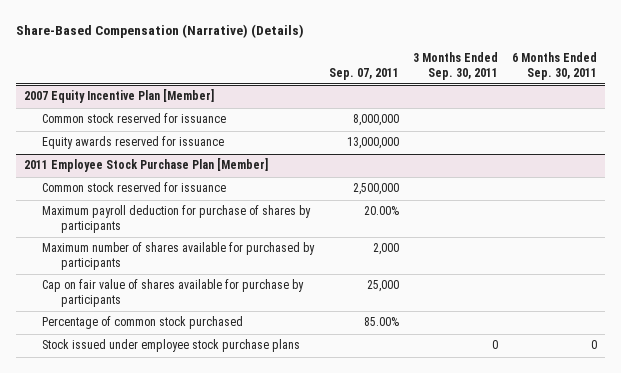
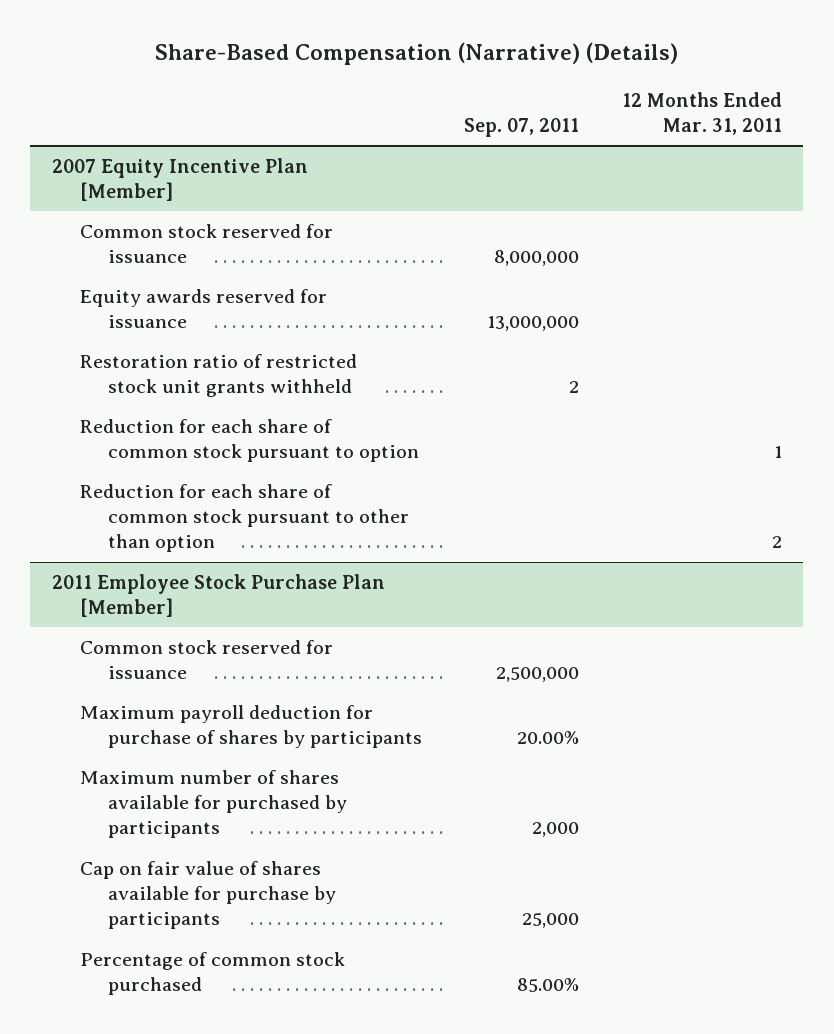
[413,52,499,80] 3 Months Ended Sep. 30, 2011 -> none
[512,52,598,80] 6 Months Ended Sep. 30, 2011 -> none
none -> [622,91,783,136] 12 Months Ended Mar. 31, 2011
none -> [79,353,357,398] Restoration ratio of restricted stock unit grants withheld
none -> [79,418,419,463] Reduction for each share of common stock pursuant to option
none -> [79,483,409,553] Reduction for each share of common stock pursuant to other than option
[42,339,301,353] Stock issued under employee stock purchase plans -> none

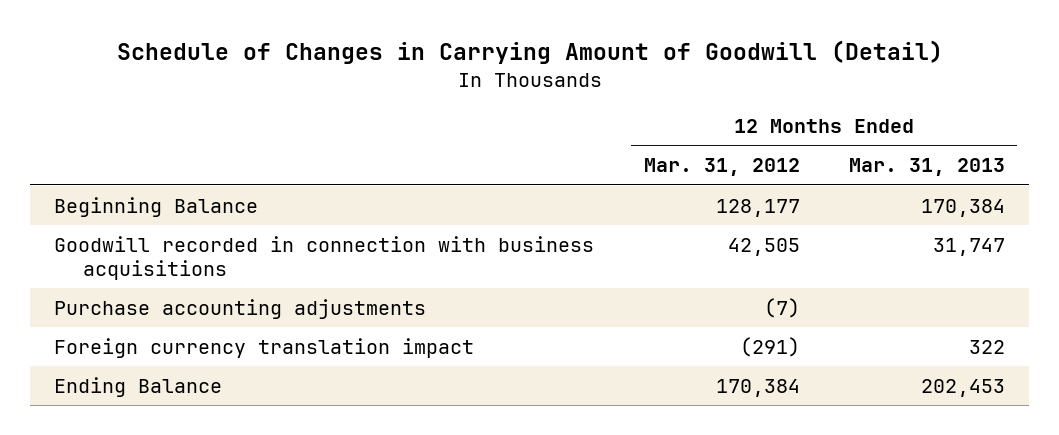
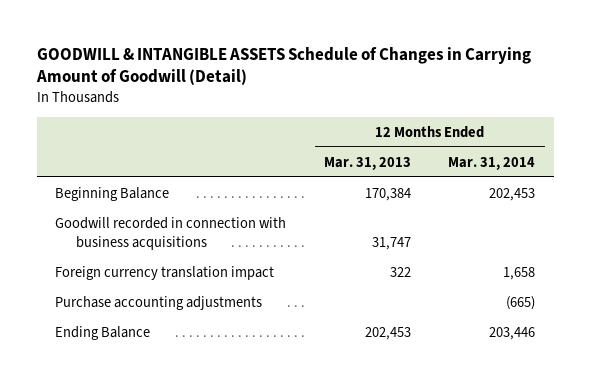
[116,40,943,65] Schedule of Changes in Carrying Amount of Goodwill (Detail) -> [35,46,531,86] GOODWILL & INTANGIBLE ASSETS Schedule of Changes in Carrying Amount of Goodwill (Detail)
[643,158,800,177] Mar. 31, 2012 -> none
none -> [448,156,536,170] Mar. 31, 2014
[54,298,427,319] Purchase accounting adjustments -> [55,295,263,310] Purchase accounting adjustments

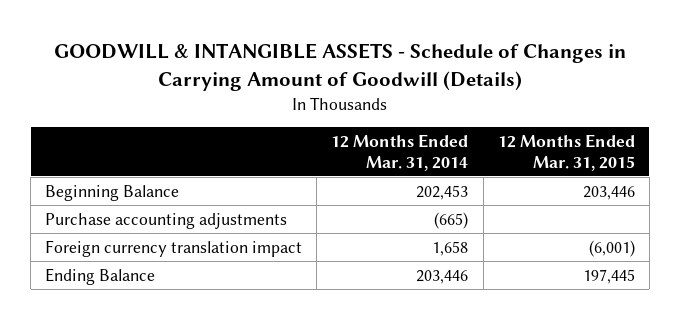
[35,46,531,86] GOODWILL & INTANGIBLE ASSETS Schedule of Changes in Carrying Amount of Goodwill (Detail) -> [53,43,626,91] GOODWILL & INTANGIBLE ASSETS - Schedule of Changes in Carrying Amount of Goodwill (Details)
[323,156,411,170] Mar. 31, 2013 -> none
none -> [497,134,635,171] 12 Months Ended Mar. 31, 2015
[55,216,287,250] Goodwill recorded in connection with business acquisitions -> none
[55,265,275,280] Foreign currency translation impact -> [45,239,303,257] Foreign currency translation impact

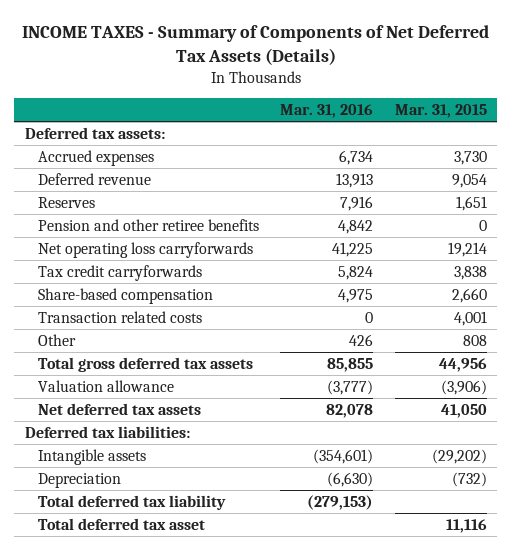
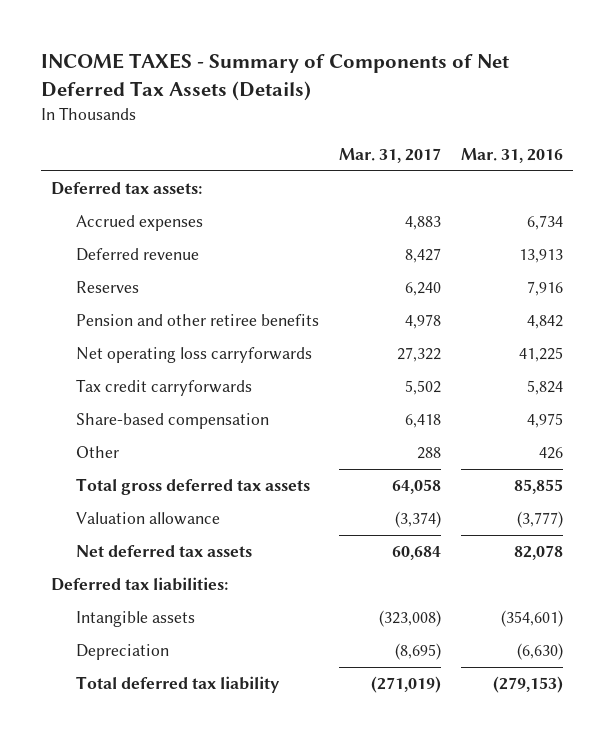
[394,103,487,118] Mar. 31, 2015 -> none
none -> [338,147,441,163] Mar. 31, 2017
[38,310,203,323] Transaction related costs -> none
[38,517,206,530] Total deferred tax asset -> none

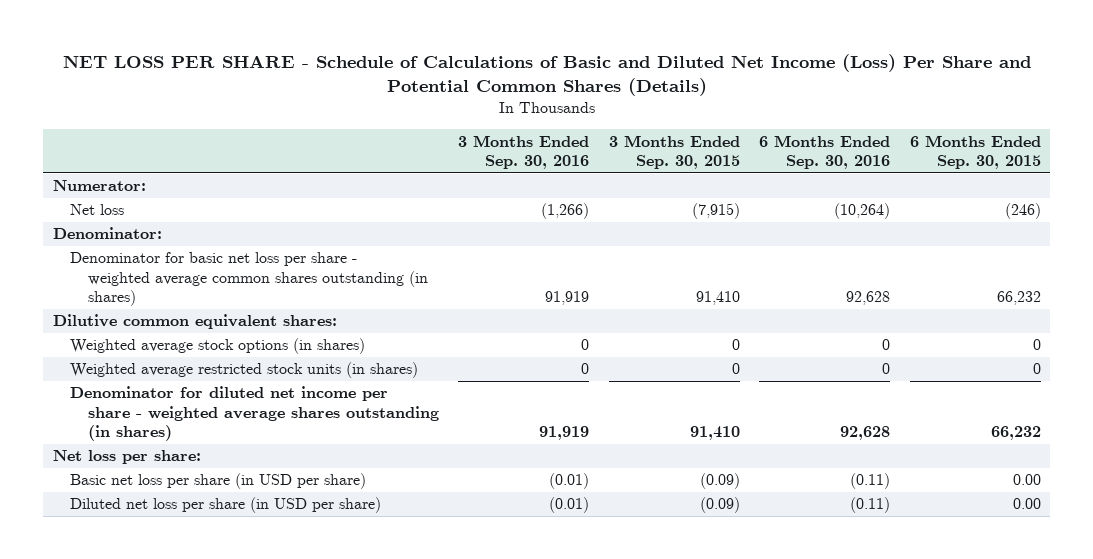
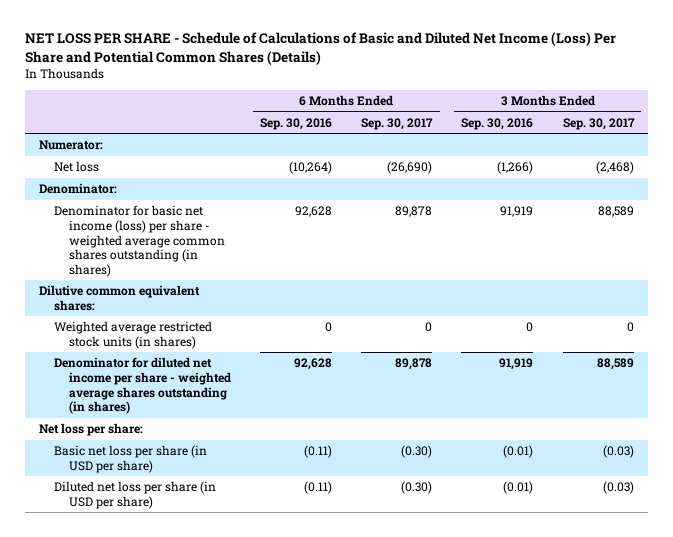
[608,134,740,170] 3 Months Ended Sep. 30, 2015 -> none
[909,134,1041,170] 6 Months Ended Sep. 30, 2015 -> none
none -> [361,117,434,130] Sep. 30, 2017
none -> [562,117,635,130] Sep. 30, 2017
[70,252,428,307] Denominator for basic net loss per share - weighted average common shares outstanding (in shares) -> [54,205,225,277] Denominator for basic net income (loss) per share - weighted average common shares outstanding (in shares)
[70,338,366,355] Weighted average stock options (in shares) -> none

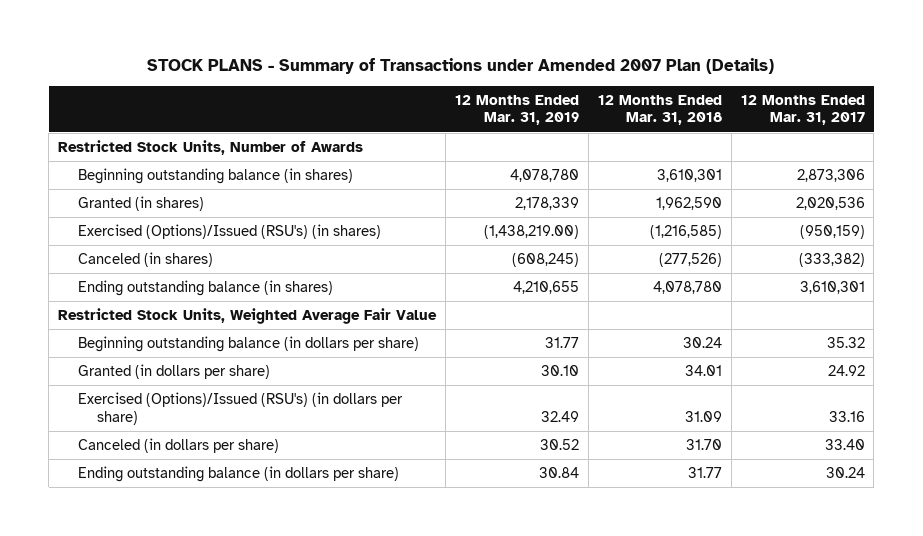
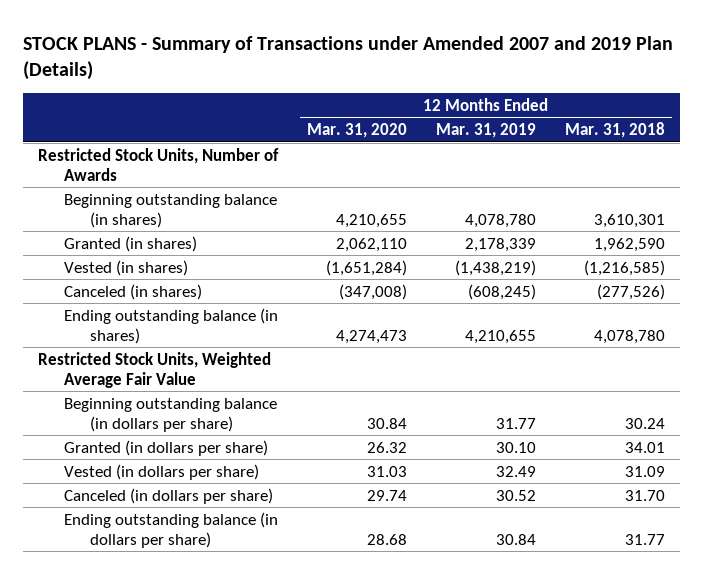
[147,58,775,75] STOCK PLANS - Summary of Transactions under Amended 2007 Plan (Details) -> [23,35,674,81] STOCK PLANS - Summary of Transactions under Amended 2007 and 2019 Plan (Details)
[740,94,865,126] 12 Months Ended Mar. 31, 2017 -> none
none -> [306,123,407,139] Mar. 31, 2020
[77,224,381,240] Exercised (Options)/Issued (RSU's) (in shares) -> [63,259,188,276] Vested (in shares)
[483,225,579,240] (1,438,219.00) -> [454,259,536,276] (1,438,219)
[77,392,403,425] Exercised (Options)/Issued (RSU's) (in dollars per share) -> [63,463,259,480] Vested (in dollars per share)

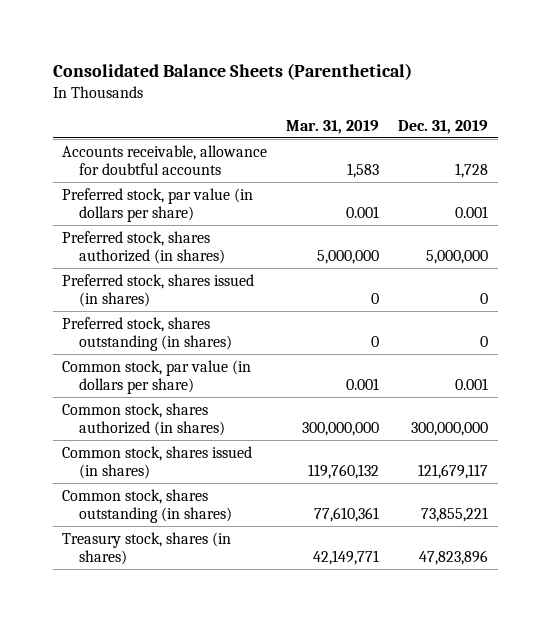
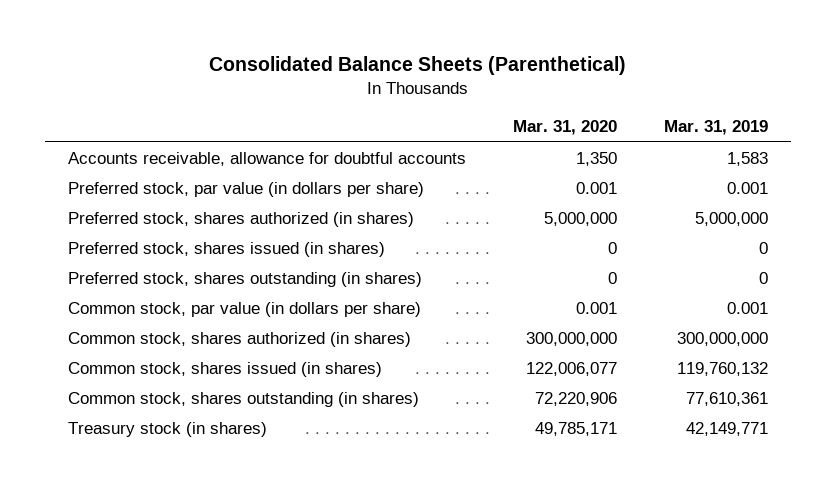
[398,119,489,134] Dec. 31, 2019 -> none
none -> [513,120,618,136] Mar. 31, 2020
[62,531,232,565] Treasury stock, shares (in shares) -> [68,422,268,438] Treasury stock (in shares)

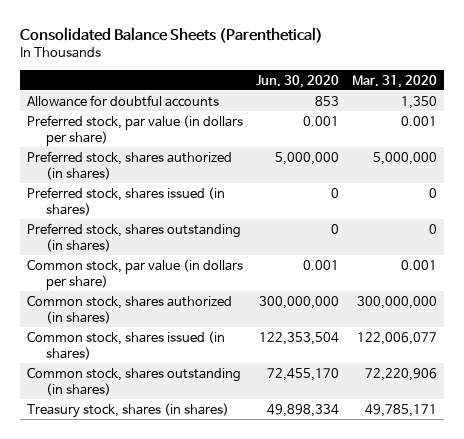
[663,120,768,136] Mar. 31, 2019 -> none
none -> [256,74,340,88] Jun. 30, 2020
[68,152,467,167] Accounts receivable, allowance for doubtful accounts -> [26,94,219,107] Allowance for doubtful accounts
[68,422,268,438] Treasury stock (in shares) -> [26,402,229,418] Treasury stock, shares (in shares)

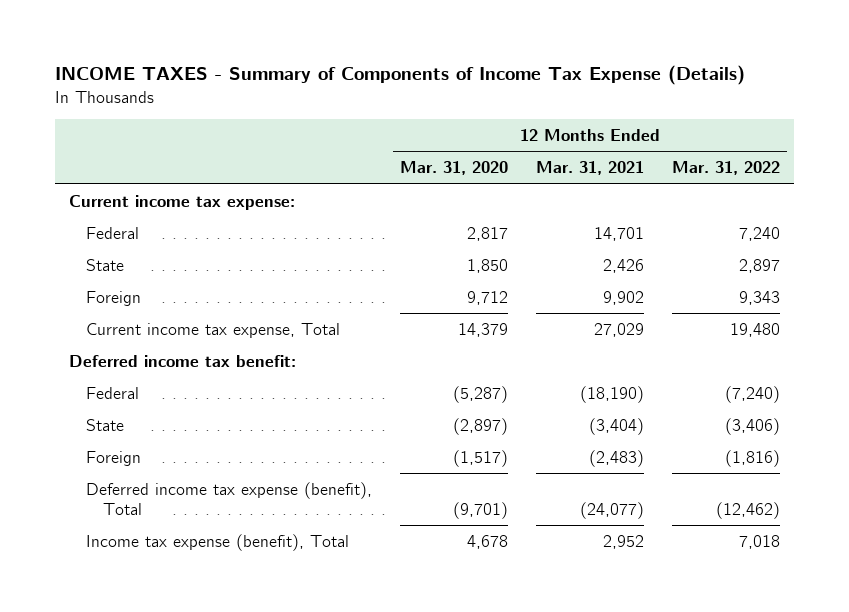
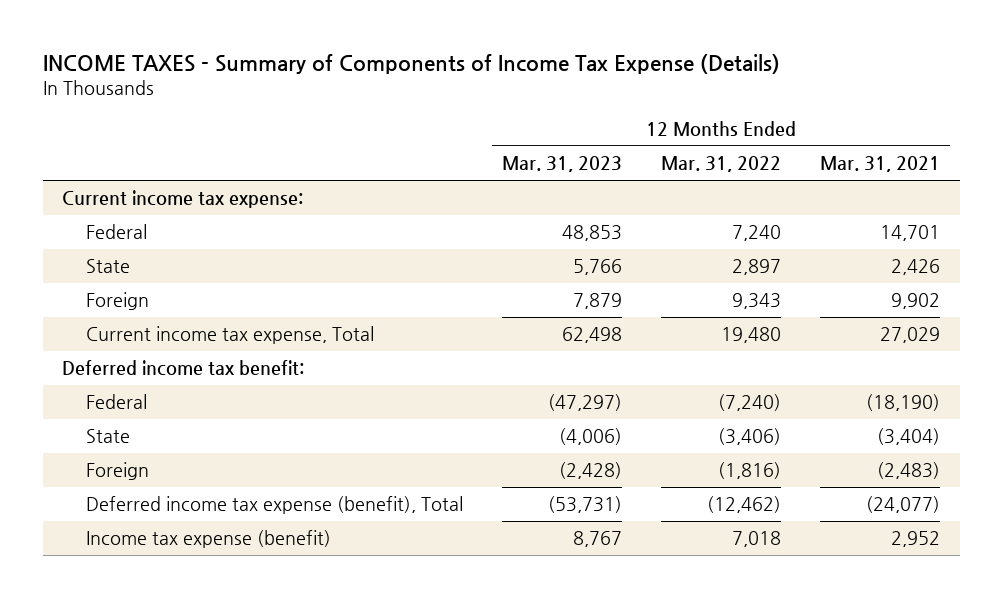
[400,161,509,176] Mar. 31, 2020 -> none
none -> [502,156,623,173] Mar. 31, 2023
[86,533,350,551] Income tax expense (benefit), Total -> [86,530,332,549] Income tax expense (benefit)

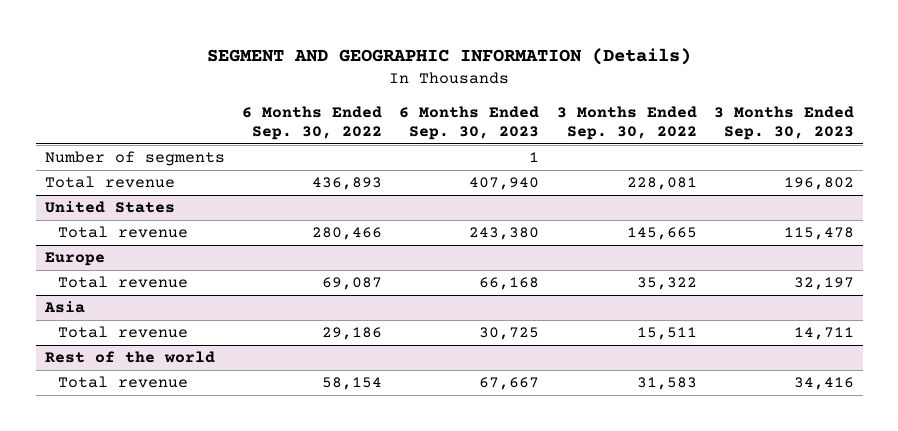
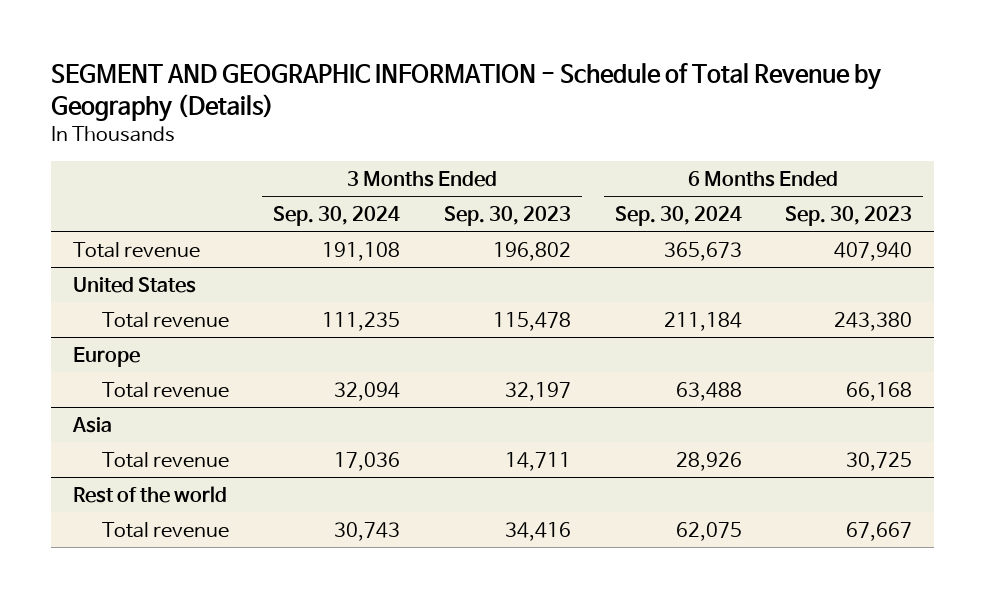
[207,48,692,66] SEGMENT AND GEOGRAPHIC INFORMATION (Details) -> [50,63,881,122] SEGMENT AND GEOGRAPHIC INFORMATION - Schedule of Total Revenue by Geography (Details)
[241,105,382,141] 6 Months Ended Sep. 30, 2022 -> none
[556,105,697,141] 3 Months Ended Sep. 30, 2022 -> none
none -> [273,206,401,227] Sep. 30, 2024
none -> [614,206,742,227] Sep. 30, 2024
[44,151,225,167] Number of segments -> none

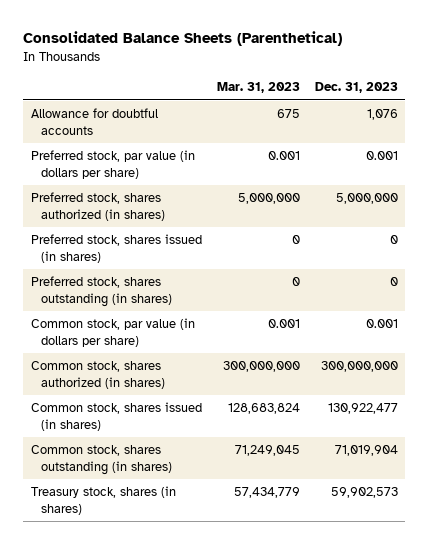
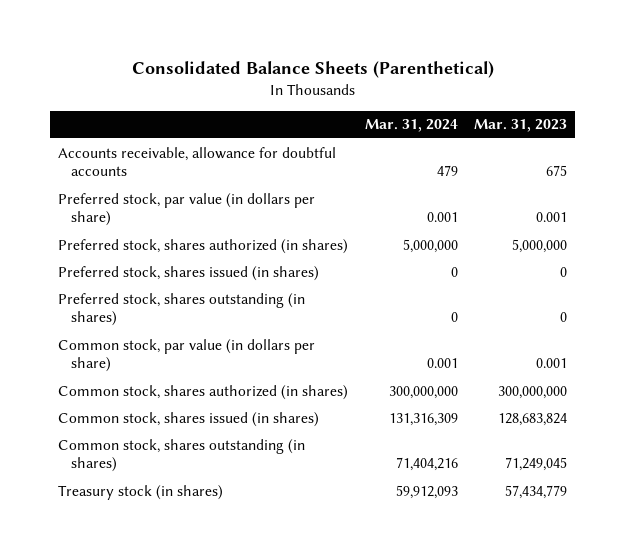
[314,82,398,94] Dec. 31, 2023 -> none
none -> [364,119,458,133] Mar. 31, 2024
[30,108,158,136] Allowance for doubtful accounts -> [58,146,337,177] Accounts receivable, allowance for doubtful accounts
[30,486,176,516] Treasury stock, shares (in shares) -> [58,484,224,500] Treasury stock (in shares)

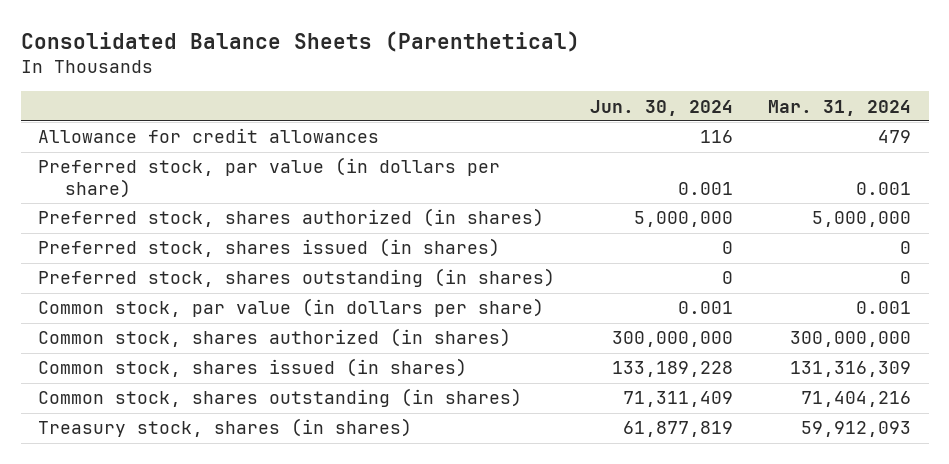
[473,119,567,133] Mar. 31, 2023 -> none
none -> [590,99,734,116] Jun. 30, 2024
[58,146,337,177] Accounts receivable, allowance for doubtful accounts -> [38,128,380,144] Allowance for credit allowances
[58,484,224,500] Treasury stock (in shares) -> [38,418,413,438] Treasury stock, shares (in shares)

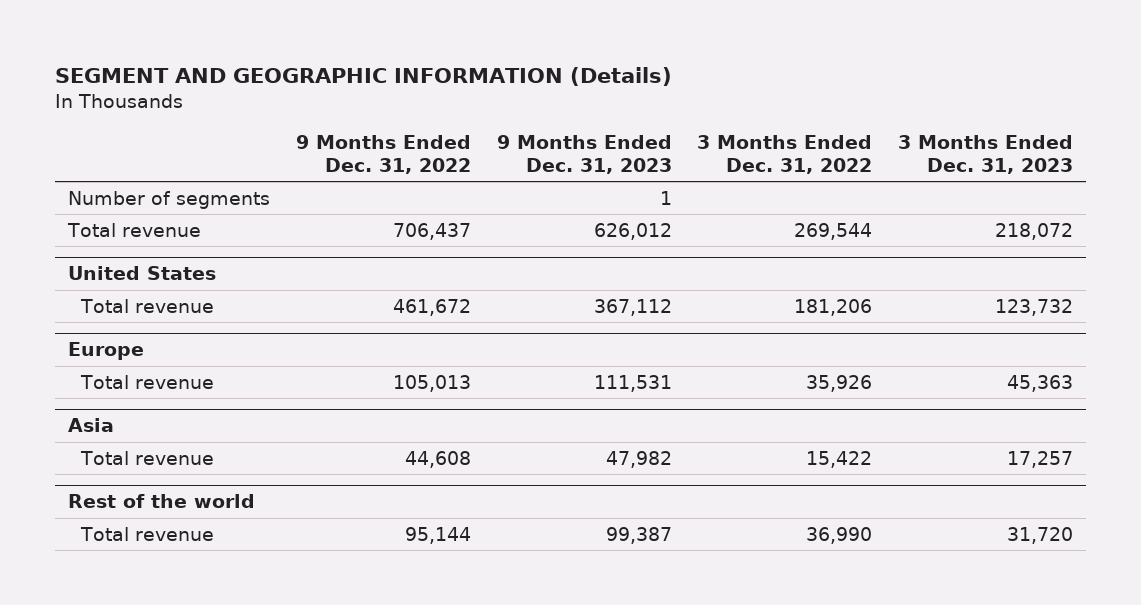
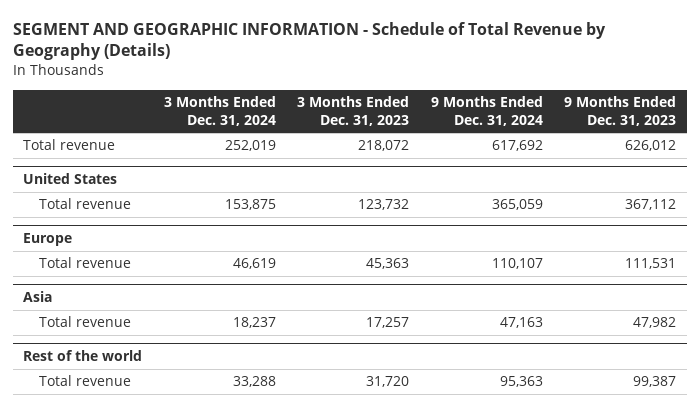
[54,67,672,87] SEGMENT AND GEOGRAPHIC INFORMATION (Details) -> [12,21,606,61] SEGMENT AND GEOGRAPHIC INFORMATION - Schedule of Total Revenue by Geography (Details)
[295,134,471,174] 9 Months Ended Dec. 31, 2022 -> none
[697,134,873,174] 3 Months Ended Dec. 31, 2022 -> none
none -> [163,95,276,126] 3 Months Ended Dec. 31, 2024
none -> [430,95,543,126] 9 Months Ended Dec. 31, 2024
[67,190,270,209] Number of segments -> none

